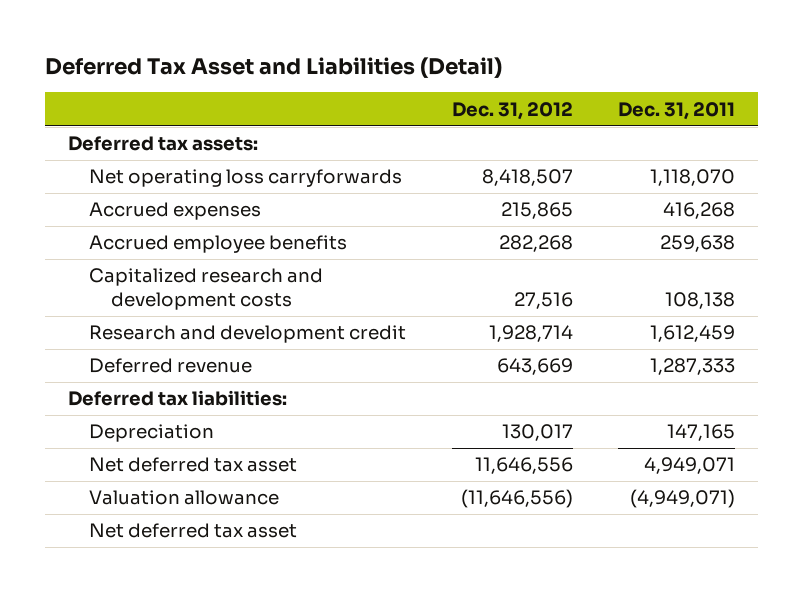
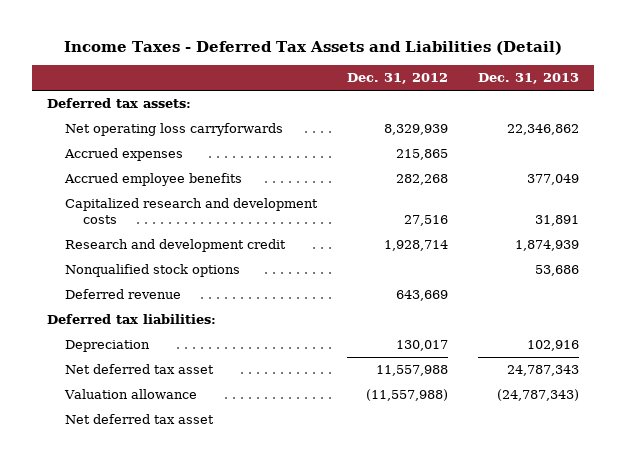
[44,56,502,78] Deferred Tax Asset and Liabilities (Detail) -> [64,41,563,56] Income Taxes - Deferred Tax Assets and Liabilities (Detail)
[618,101,736,120] Dec. 31, 2011 -> none
none -> [478,73,580,85] Dec. 31, 2013
[481,169,573,187] 8,418,507 -> [384,124,449,136] 8,329,939
none -> [65,264,241,278] Nonqualified stock options
[474,457,573,475] 11,646,556 -> [376,365,449,377] 11,557,988
[460,489,573,509] (11,646,556) -> [366,389,449,402] (11,557,988)

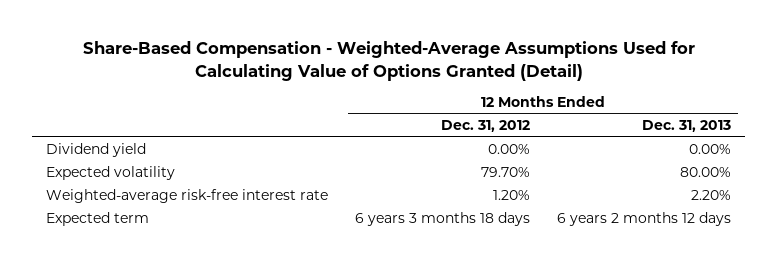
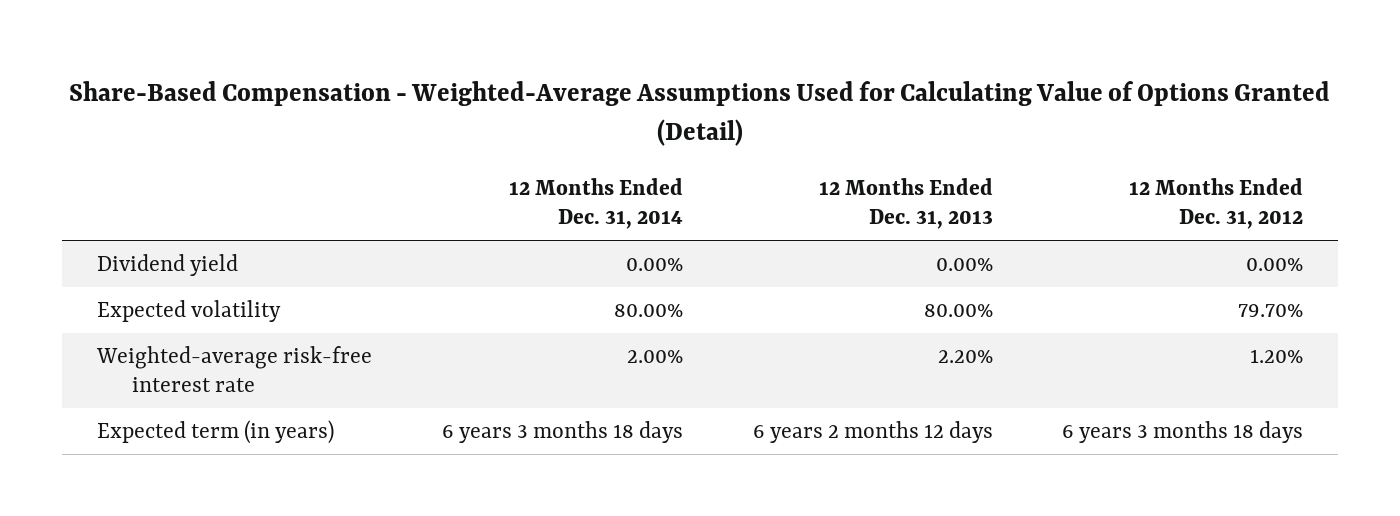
none -> [508,178,683,230] 12 Months Ended Dec. 31, 2014
[46,212,150,227] Expected term -> [96,419,334,444] Expected term (in years)

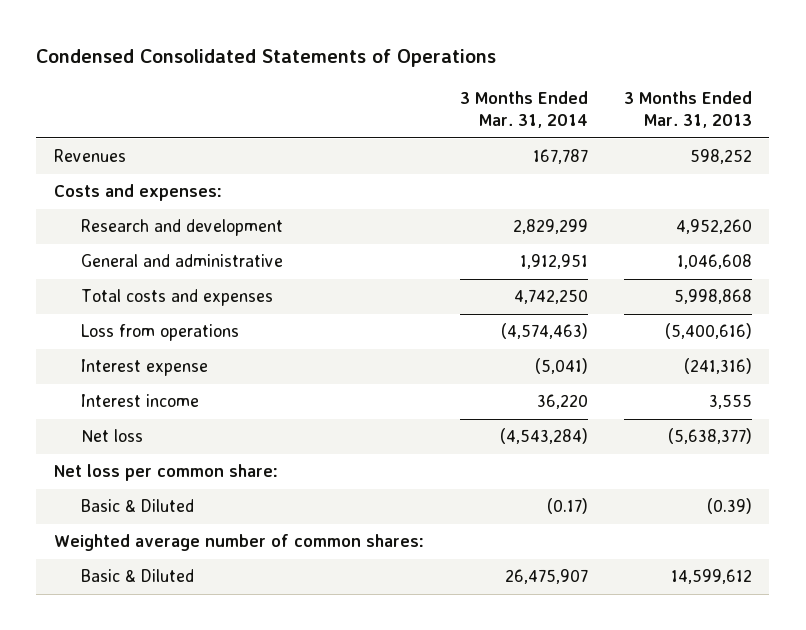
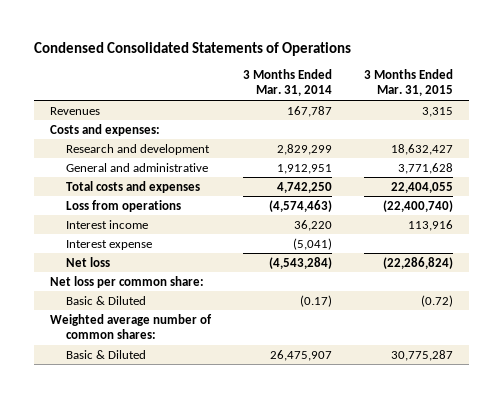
[623,91,752,129] 3 Months Ended Mar. 31, 2013 -> none
none -> [364,69,454,97] 3 Months Ended Mar. 31, 2015
[80,359,208,377] Interest expense -> [66,239,153,250] Interest expense

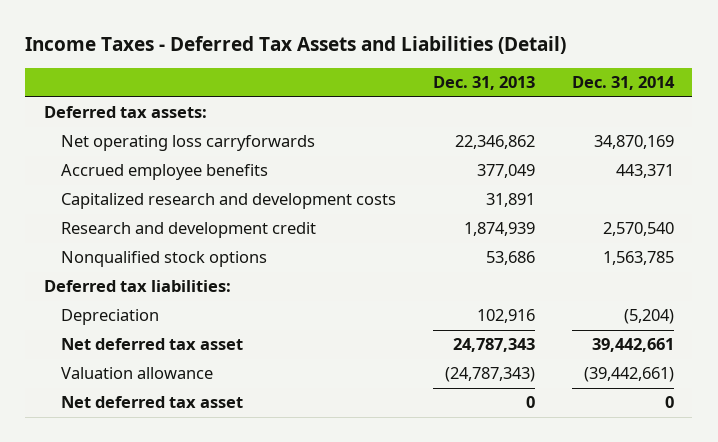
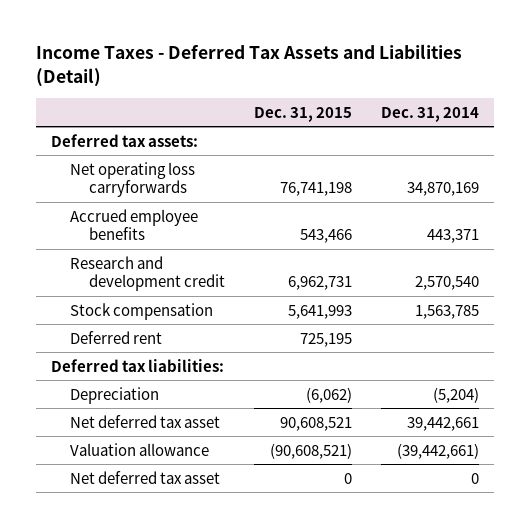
[432,75,535,90] Dec. 31, 2013 -> none
none -> [253,106,352,122] Dec. 31, 2015
[60,193,396,210] Capitalized research and development costs -> none
[60,251,267,268] Nonqualified stock options -> [69,302,213,320] Stock compensation
none -> [69,330,162,344] Deferred rent

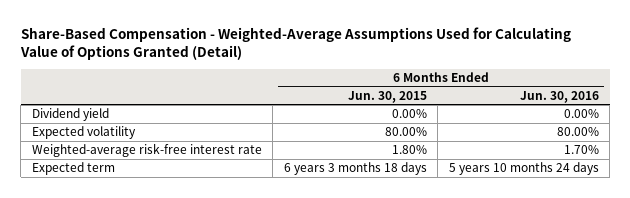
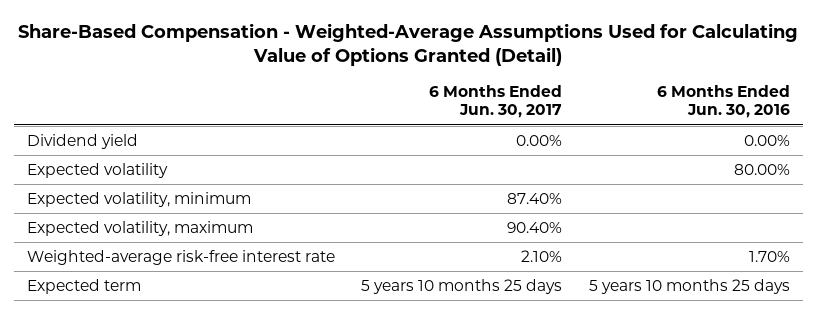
[347,90,427,103] Jun. 30, 2015 -> none
none -> [429,85,563,119] 6 Months Ended Jun. 30, 2017
none -> [26,192,251,208] Expected volatility, minimum
none -> [26,221,253,237] Expected volatility, maximum
[448,162,599,176] 5 years 10 months 24 days -> [588,279,790,295] 5 years 10 months 25 days

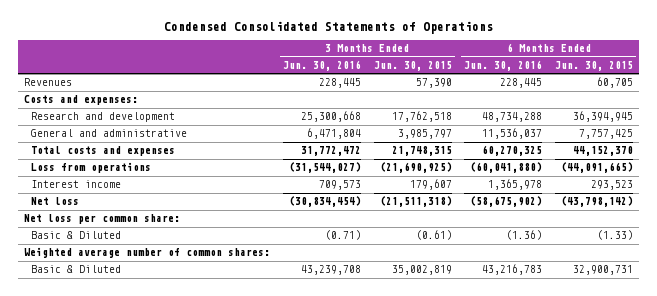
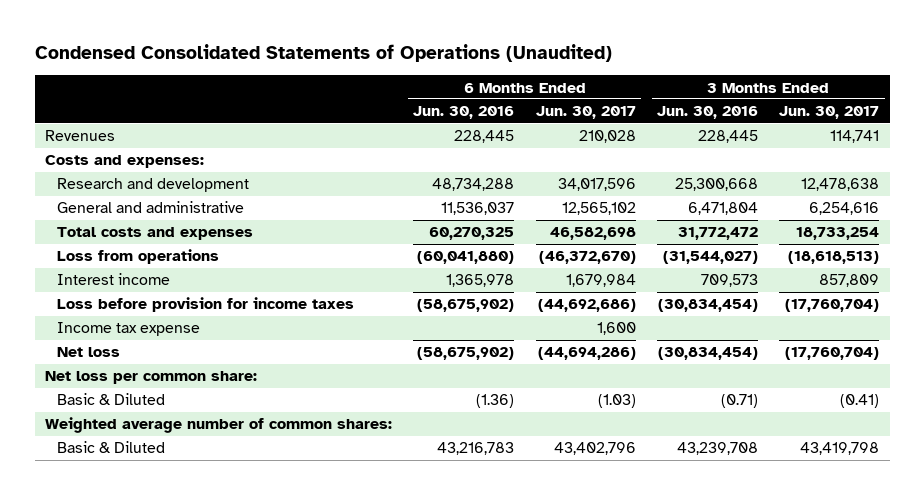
[163,21,493,35] Condensed Consolidated Statements of Operations -> [34,44,612,63] Condensed Consolidated Statements of Operations (Unaudited)
[373,60,452,71] Jun. 30, 2015 -> none
[554,60,633,71] Jun. 30, 2015 -> none
none -> [535,106,636,120] Jun. 30, 2017
none -> [779,106,880,120] Jun. 30, 2017
none -> [56,297,354,313] Loss before provision for income taxes
none -> [56,322,200,337] Income tax expense

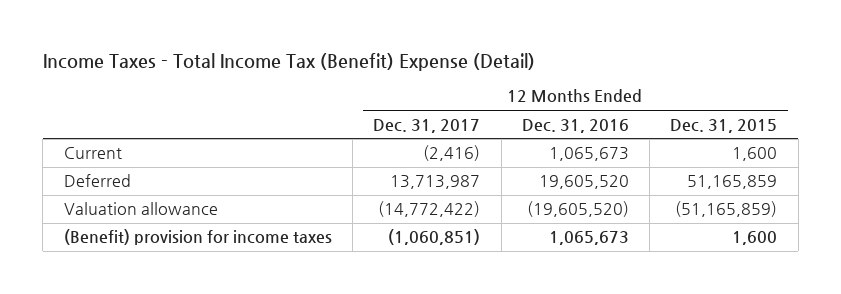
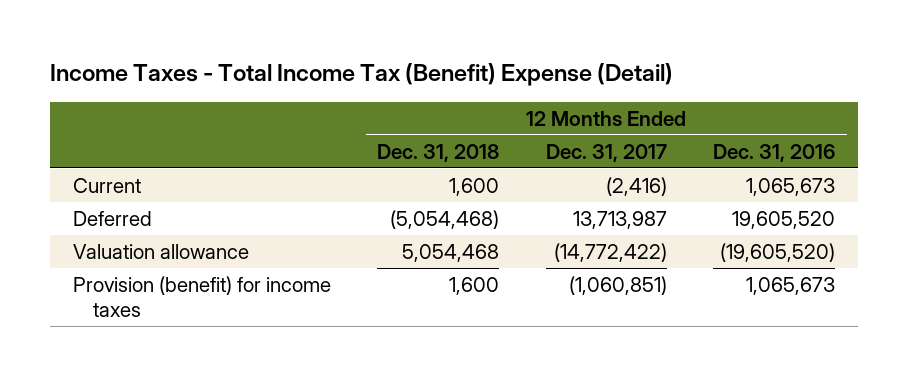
[670,118,778,133] Dec. 31, 2015 -> none
none -> [377,143,500,162] Dec. 31, 2018
[63,229,332,246] (Benefit) provision for income taxes -> [72,275,331,318] Provision (benefit) for income taxes

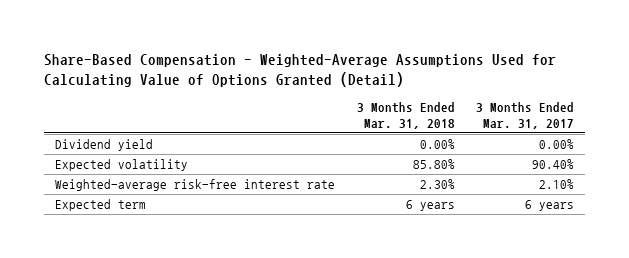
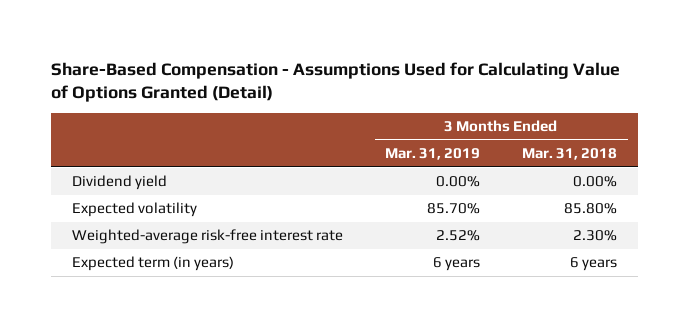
[44,54,557,88] Share-Based Compensation - Weighted-Average Assumptions Used for Calculating Value of Options Granted (Detail) -> [51,61,621,103] Share-Based Compensation - Assumptions Used for Calculating Value of Options Granted (Detail)
[476,102,575,129] 3 Months Ended Mar. 31, 2017 -> none
none -> [385,148,481,161] Mar. 31, 2019
[55,199,147,212] Expected term -> [72,256,235,272] Expected term (in years)

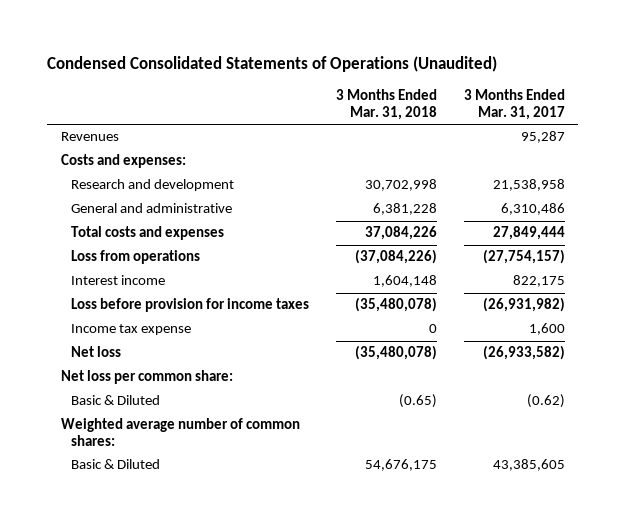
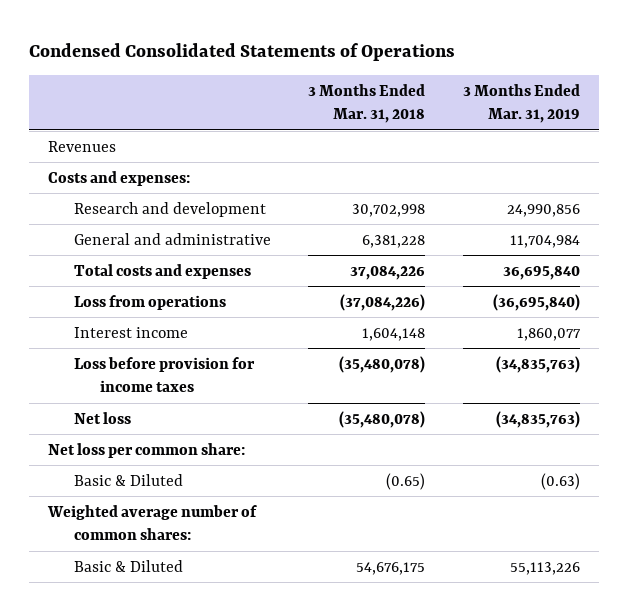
[47,56,498,73] Condensed Consolidated Statements of Operations (Unaudited) -> [28,42,455,61] Condensed Consolidated Statements of Operations
[463,89,565,120] 3 Months Ended Mar. 31, 2017 -> none
none -> [463,83,581,124] 3 Months Ended Mar. 31, 2019
[71,324,192,336] Income tax expense -> none

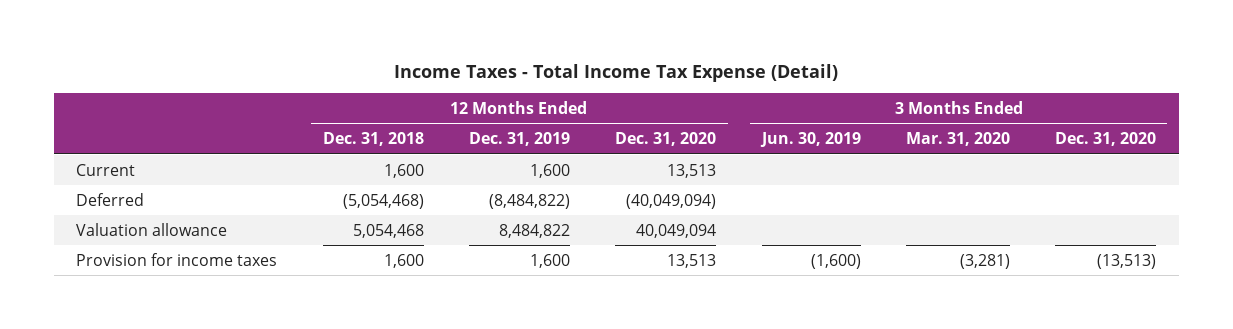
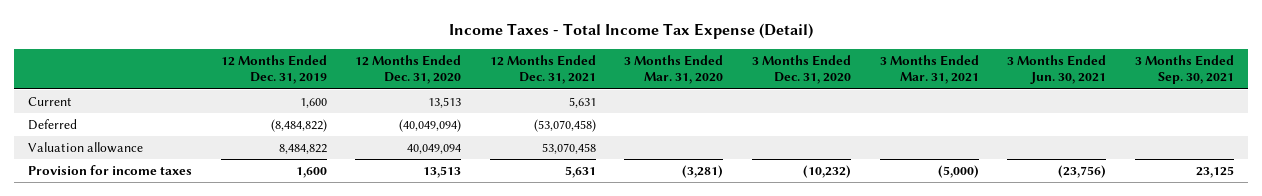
[322,132,424,147] Dec. 31, 2018 -> none
[759,132,861,148] Jun. 30, 2019 -> none
none -> [489,54,596,85] 12 Months Ended Dec. 31, 2021
none -> [879,54,979,85] 3 Months Ended Mar. 31, 2021
none -> [1007,54,1107,85] 3 Months Ended Jun. 30, 2021
none -> [1134,54,1234,85] 3 Months Ended Sep. 30, 2021
[1097,253,1157,269] (13,513) -> [802,165,851,179] (10,232)

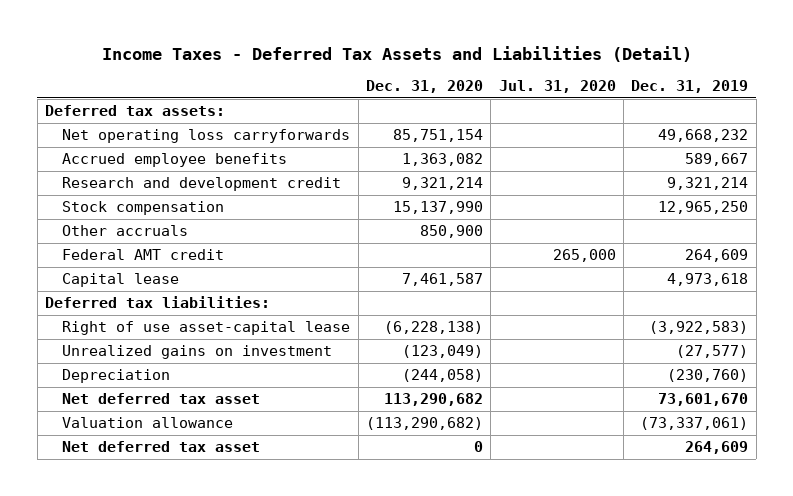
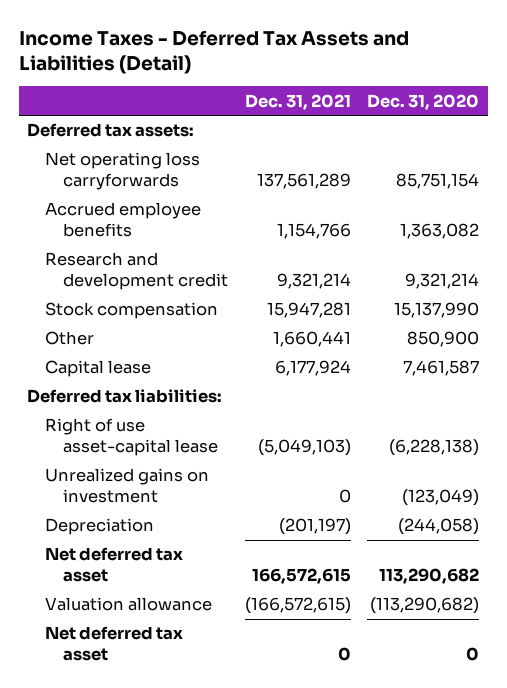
[498,80,616,94] Jul. 31, 2020 -> none
[631,80,749,94] Dec. 31, 2019 -> none
none -> [244,93,351,110] Dec. 31, 2021
[62,249,225,261] Federal AMT credit -> none
[62,225,189,237] Other accruals -> [45,331,95,346] Other

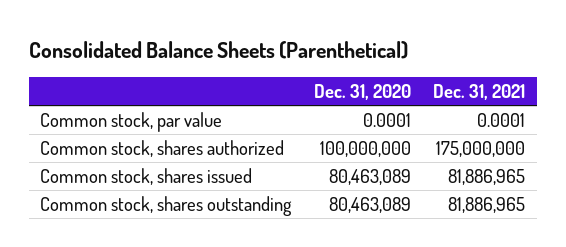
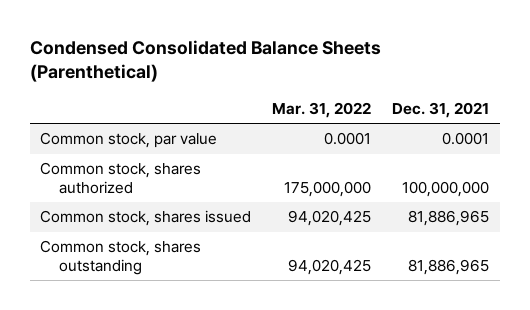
[29,40,409,59] Consolidated Balance Sheets (Parenthetical) -> [29,40,381,83] Condensed Consolidated Balance Sheets (Parenthetical)
[313,83,411,100] Dec. 31, 2020 -> none
none -> [272,101,372,118] Mar. 31, 2022
[436,141,526,158] 175,000,000 -> [402,181,490,198] 100,000,000

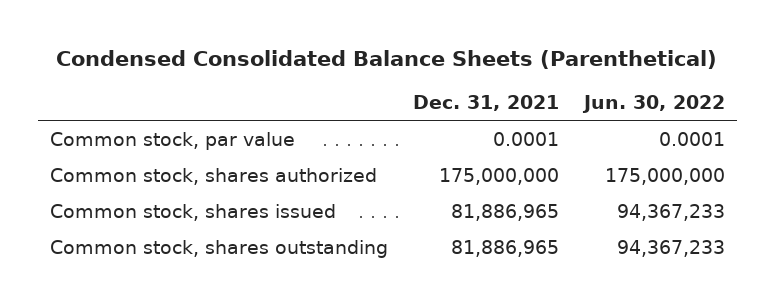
[272,101,372,118] Mar. 31, 2022 -> none
none -> [581,95,725,114] Jun. 30, 2022
[402,181,490,198] 100,000,000 -> [438,167,559,185] 175,000,000

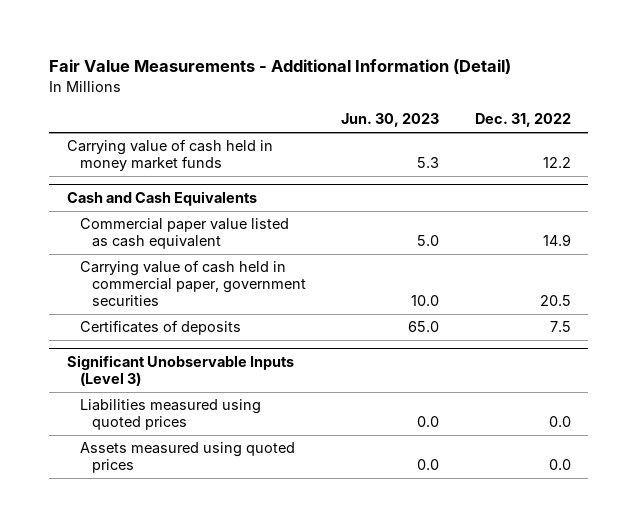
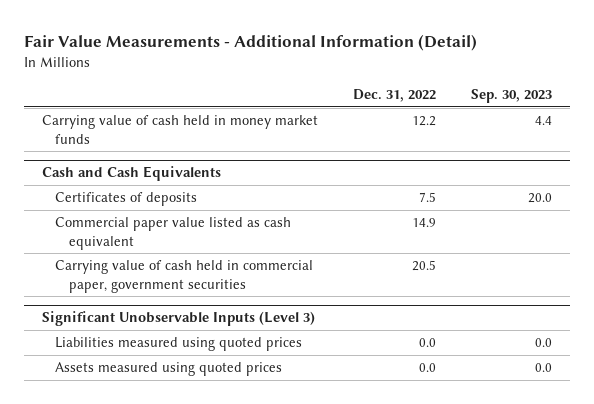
[341,113,440,128] Jun. 30, 2023 -> none
none -> [471,88,553,103] Sep. 30, 2023
[79,320,241,336] Certificates of deposits -> [55,192,198,207] Certificates of deposits

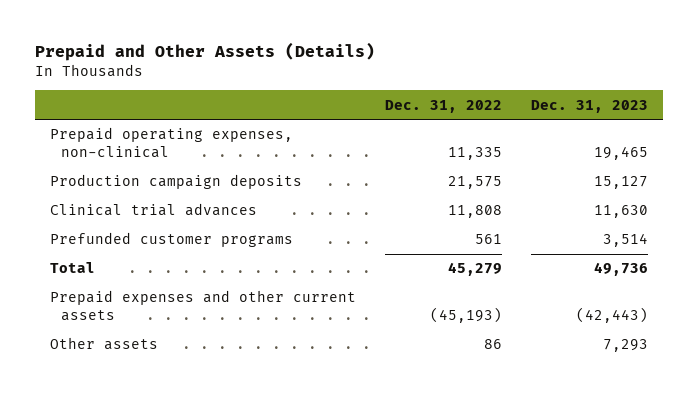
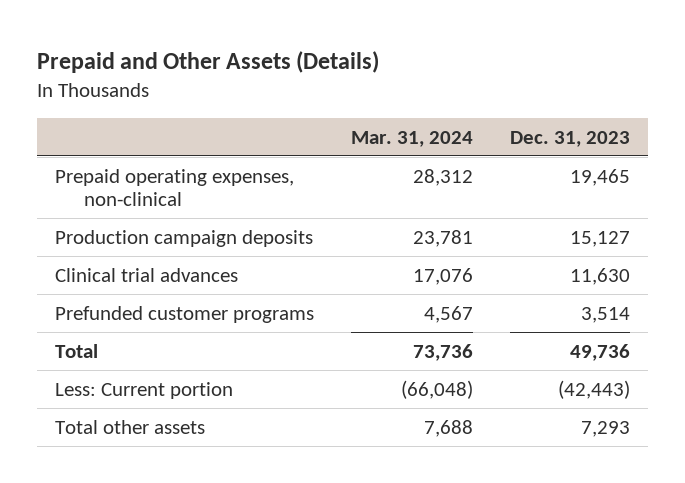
[385,99,503,113] Dec. 31, 2022 -> none
none -> [350,130,473,147] Mar. 31, 2024
[50,290,357,322] Prepaid expenses and other current assets -> [55,381,234,399] Less: Current portion
[50,337,159,351] Other assets -> [55,419,206,434] Total other assets

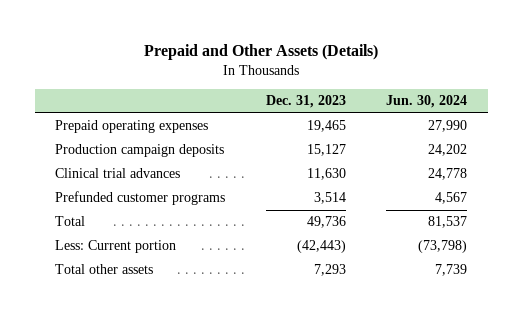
[350,130,473,147] Mar. 31, 2024 -> none
none -> [386,95,468,109] Jun. 30, 2024
[55,168,295,207] Prepaid operating expenses, non-clinical -> [55,120,209,134] Prepaid operating expenses

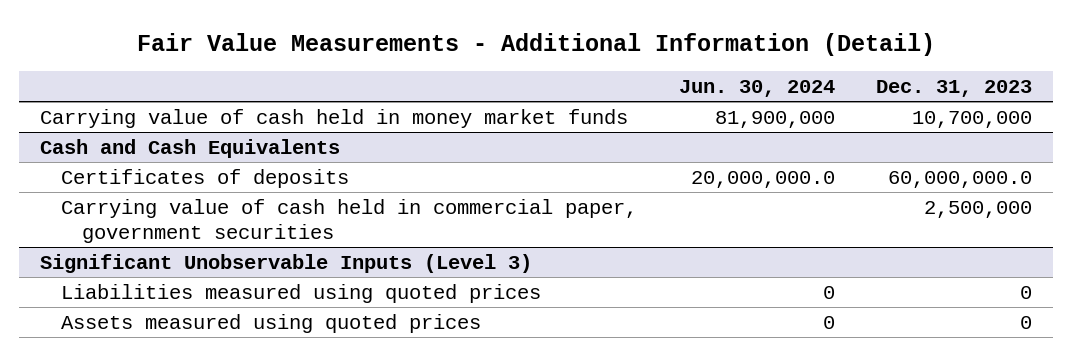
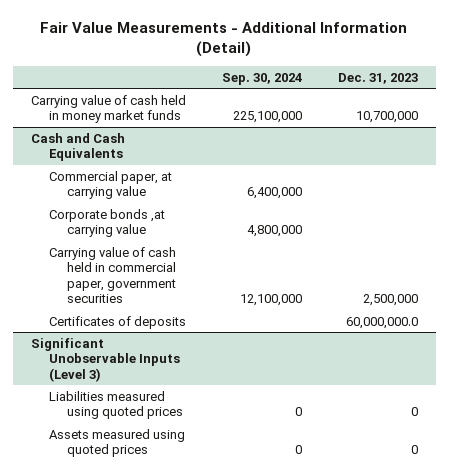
[678,80,835,98] Jun. 30, 2024 -> none
none -> [221,72,302,85] Sep. 30, 2024
none -> [48,170,172,200] Commercial paper, at carrying value
none -> [48,208,165,238] Corporate bonds ,at carrying value
[60,168,349,188] Certificates of deposits -> [48,315,186,329] Certificates of deposits

